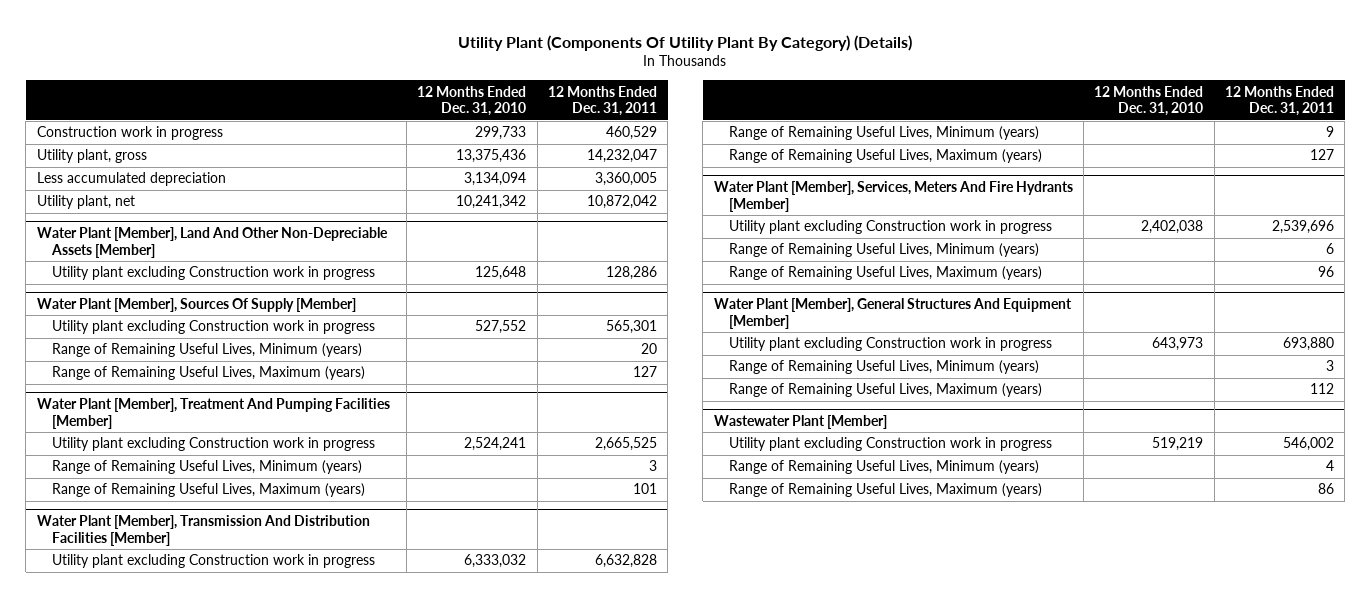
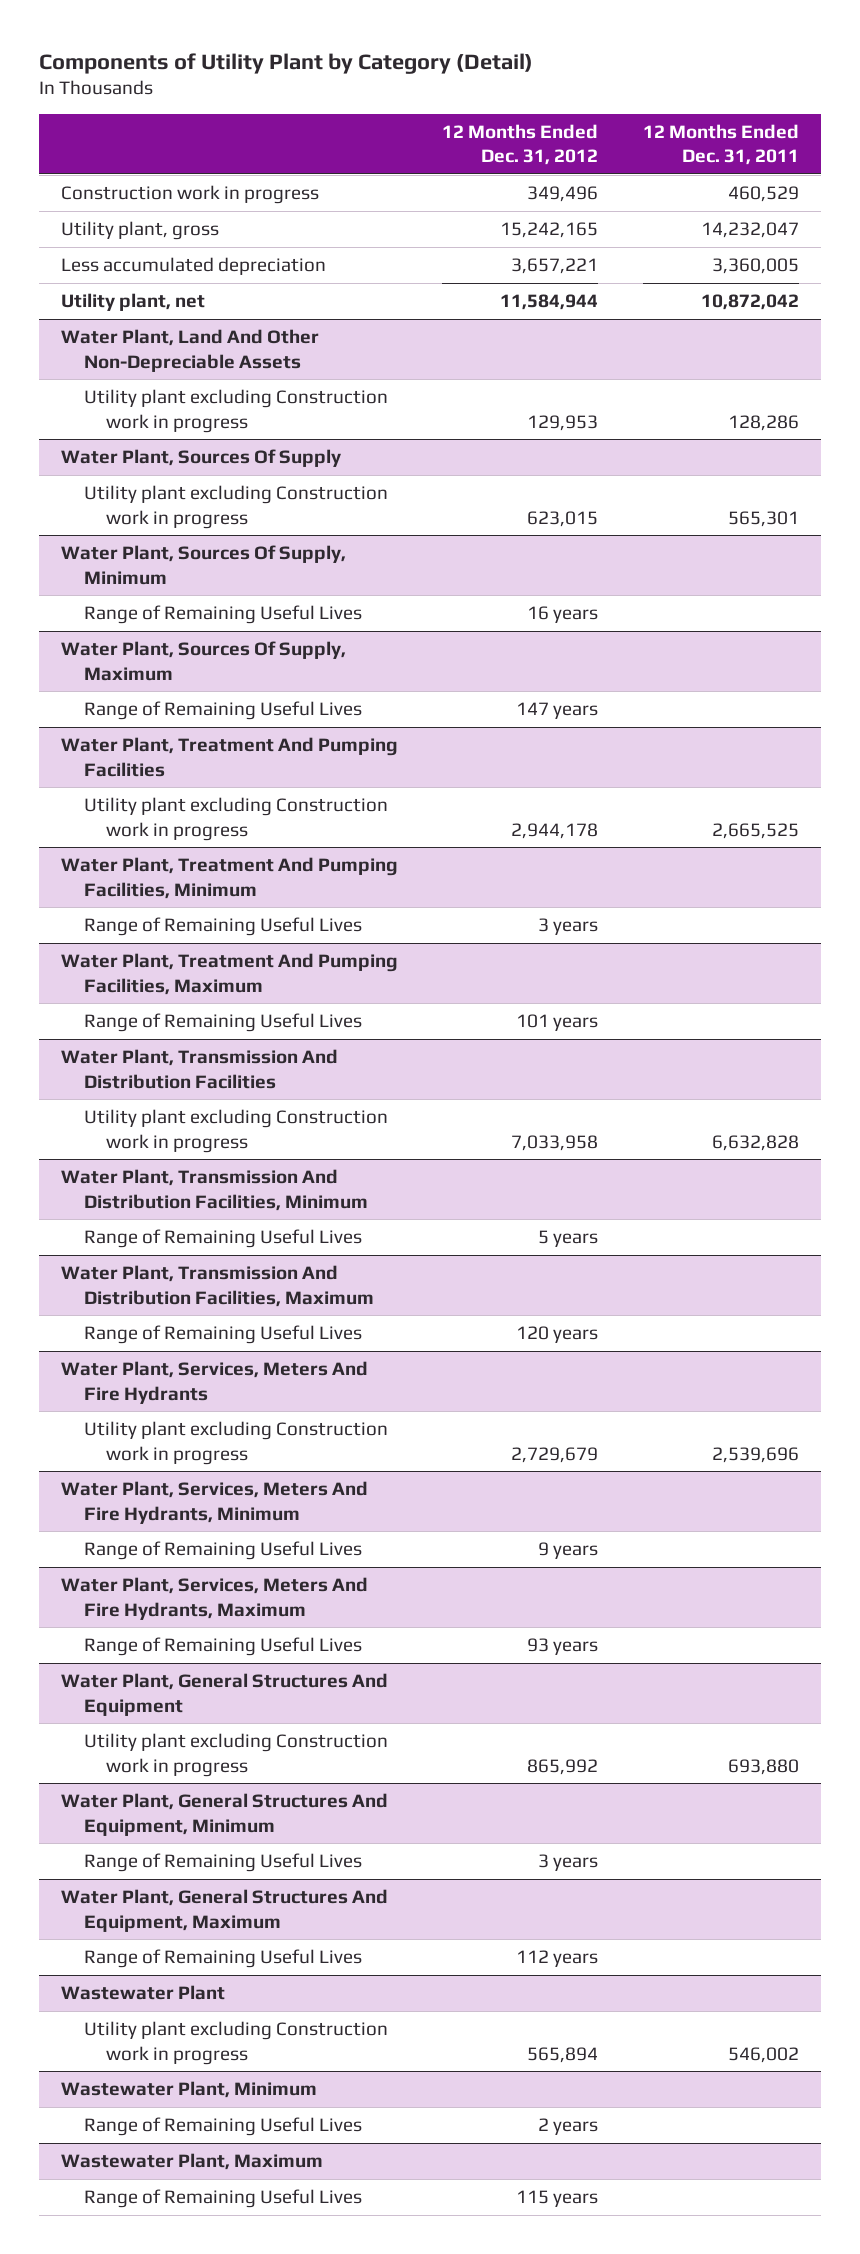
[458,34,913,51] Utility Plant (Components Of Utility Plant By Category) (Details) -> [38,52,533,74] Components of Utility Plant by Category (Detail)
[417,85,527,117] 12 Months Ended Dec. 31, 2010 -> none
none -> [442,123,599,166] 12 Months Ended Dec. 31, 2012
[36,226,388,258] Water Plant [Member], Land And Other Non-Depreciable Assets [Member] -> [60,329,319,372] Water Plant, Land And Other Non-Depreciable Assets
[36,297,356,312] Water Plant [Member], Sources Of Supply [Member] -> [60,449,341,468] Water Plant, Sources Of Supply
[52,343,363,358] Range of Remaining Useful Lives, Minimum (years) -> none
[52,366,366,381] Range of Remaining Useful Lives, Maximum (years) -> none
none -> [60,545,346,585] Water Plant, Sources Of Supply, Minimum
none -> [83,605,362,625] Range of Remaining Useful Lives
none -> [60,641,346,681] Water Plant, Sources Of Supply, Maximum
none -> [83,701,362,721] Range of Remaining Useful Lives
[36,397,390,429] Water Plant [Member], Treatment And Pumping Facilities [Member] -> [60,737,398,777] Water Plant, Treatment And Pumping Facilities
[52,460,363,475] Range of Remaining Useful Lives, Minimum (years) -> none
[52,483,366,498] Range of Remaining Useful Lives, Maximum (years) -> none
none -> [60,857,398,899] Water Plant, Treatment And Pumping Facilities, Minimum
none -> [83,917,362,937] Range of Remaining Useful Lives
none -> [60,953,398,995] Water Plant, Treatment And Pumping Facilities, Maximum
none -> [83,1013,362,1033] Range of Remaining Useful Lives
[36,514,370,546] Water Plant [Member], Transmission And Distribution Facilities [Member] -> [60,1049,338,1089] Water Plant, Transmission And Distribution Facilities
[728,126,1039,141] Range of Remaining Useful Lives, Minimum (years) -> none
[728,149,1042,164] Range of Remaining Useful Lives, Maximum (years) -> none
none -> [60,1169,368,1211] Water Plant, Transmission And Distribution Facilities, Minimum
none -> [83,1229,362,1249] Range of Remaining Useful Lives
none -> [60,1265,374,1307] Water Plant, Transmission And Distribution Facilities, Maximum
none -> [83,1325,362,1345] Range of Remaining Useful Lives
[713,180,1073,212] Water Plant [Member], Services, Meters And Fire Hydrants [Member] -> [60,1361,368,1404] Water Plant, Services, Meters And Fire Hydrants
[728,243,1039,258] Range of Remaining Useful Lives, Minimum (years) -> none
[728,266,1042,281] Range of Remaining Useful Lives, Maximum (years) -> none
none -> [60,1481,368,1524] Water Plant, Services, Meters And Fire Hydrants, Minimum
none -> [83,1541,362,1561] Range of Remaining Useful Lives
none -> [60,1577,368,1620] Water Plant, Services, Meters And Fire Hydrants, Maximum
none -> [83,1637,362,1657] Range of Remaining Useful Lives
[713,297,1072,329] Water Plant [Member], General Structures And Equipment [Member] -> [60,1673,388,1716] Water Plant, General Structures And Equipment
[728,360,1039,375] Range of Remaining Useful Lives, Minimum (years) -> none
[728,383,1042,398] Range of Remaining Useful Lives, Maximum (years) -> none
none -> [60,1793,388,1836] Water Plant, General Structures And Equipment, Minimum
none -> [83,1853,362,1873] Range of Remaining Useful Lives
none -> [60,1889,388,1932] Water Plant, General Structures And Equipment, Maximum
none -> [83,1949,362,1969] Range of Remaining Useful Lives
[713,414,887,429] Wastewater Plant [Member] -> [60,1985,225,2001] Wastewater Plant
[728,460,1039,475] Range of Remaining Useful Lives, Minimum (years) -> none
[728,483,1042,498] Range of Remaining Useful Lives, Maximum (years) -> none
none -> [60,2081,317,2099] Wastewater Plant, Minimum
none -> [83,2117,362,2137] Range of Remaining Useful Lives
none -> [60,2153,323,2171] Wastewater Plant, Maximum
none -> [83,2189,362,2209] Range of Remaining Useful Lives

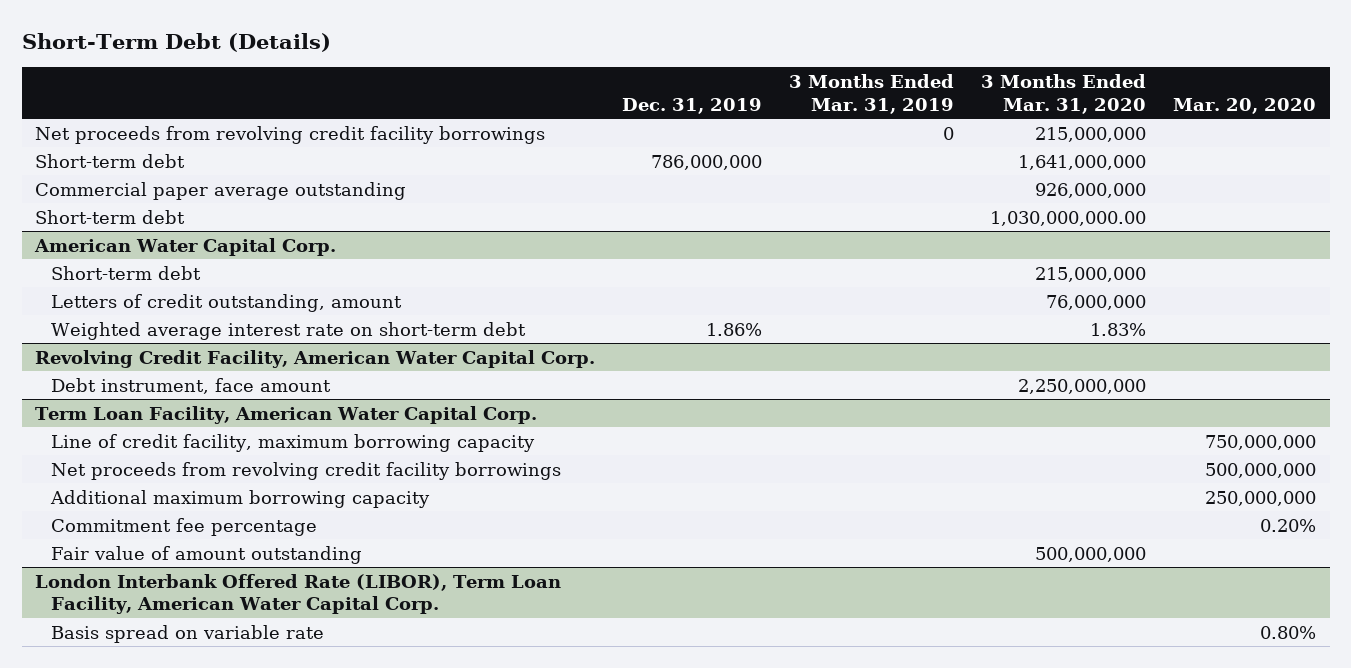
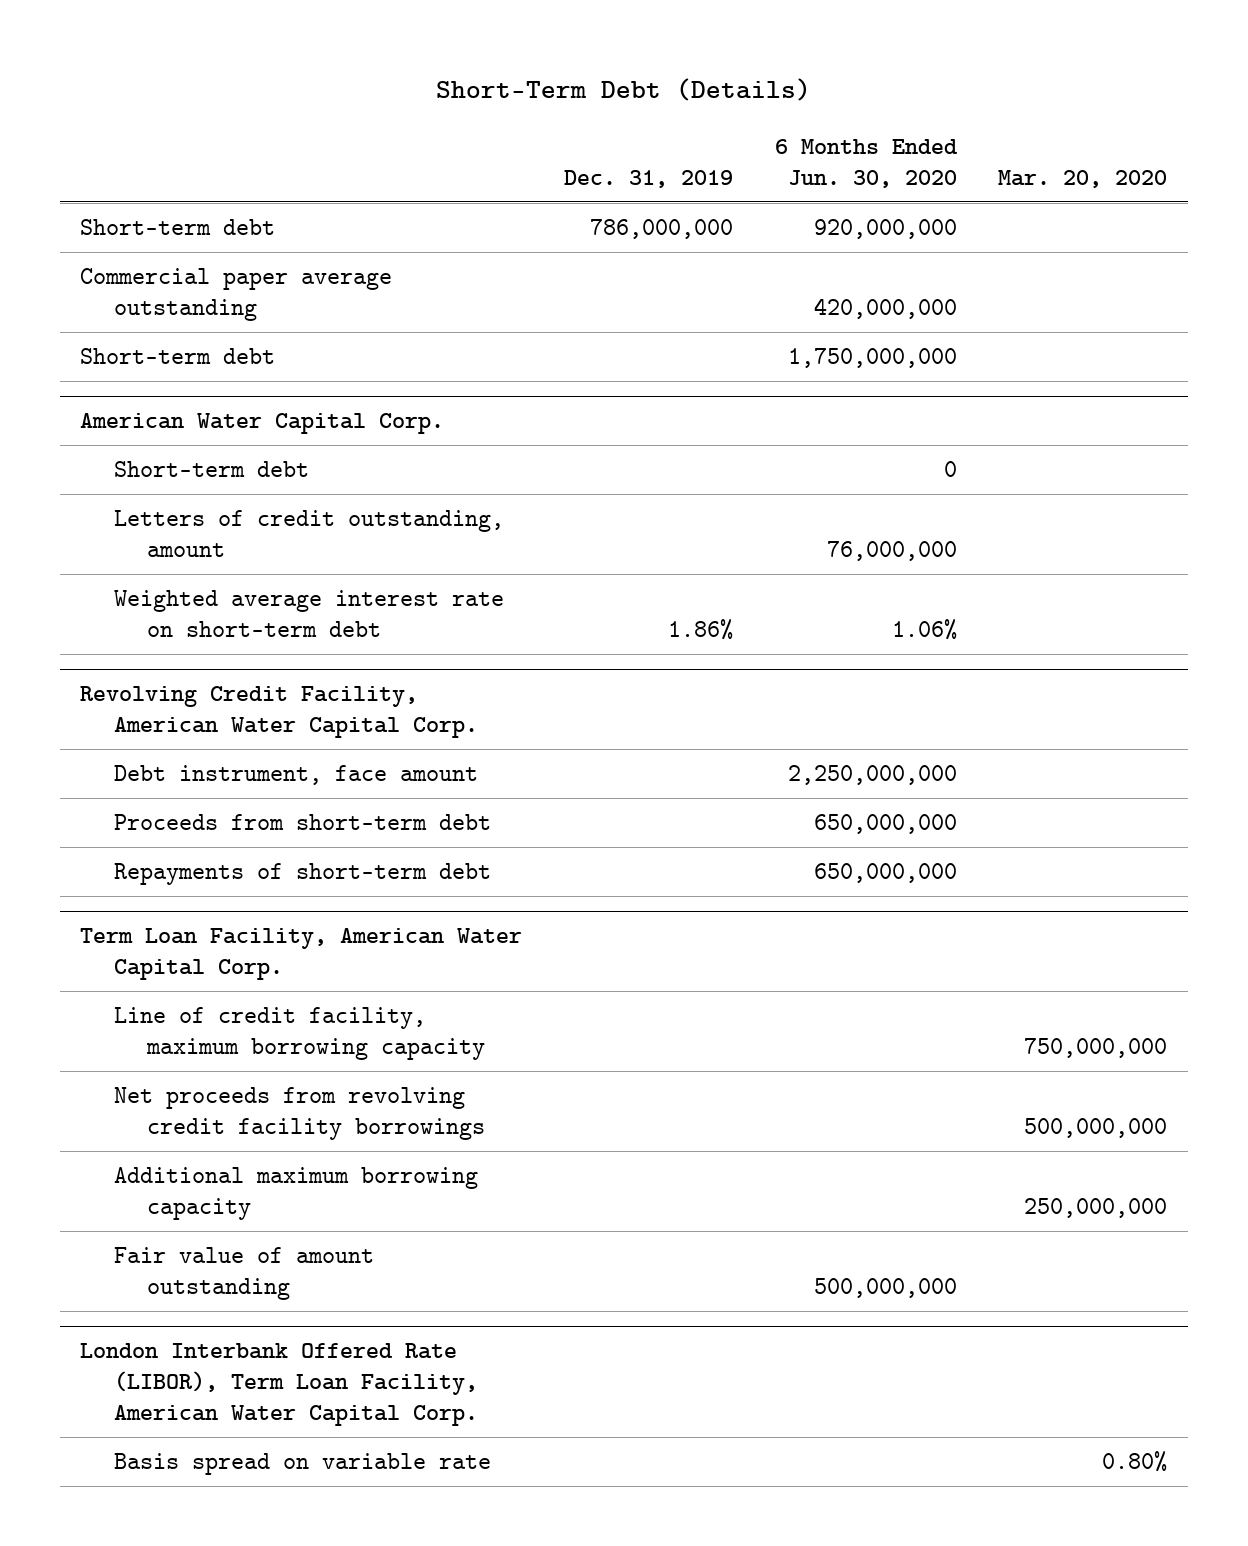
[789,73,955,114] 3 Months Ended Mar. 31, 2019 -> none
[981,73,1147,114] 3 Months Ended Mar. 31, 2020 -> none
none -> [774,139,958,188] 6 Months Ended Jun. 30, 2020
[35,125,546,144] Net proceeds from revolving credit facility borrowings -> none
none -> [113,813,491,830] Proceeds from short-term debt
none -> [113,862,491,885] Repayments of short-term debt
[50,517,317,536] Commitment fee percentage -> none

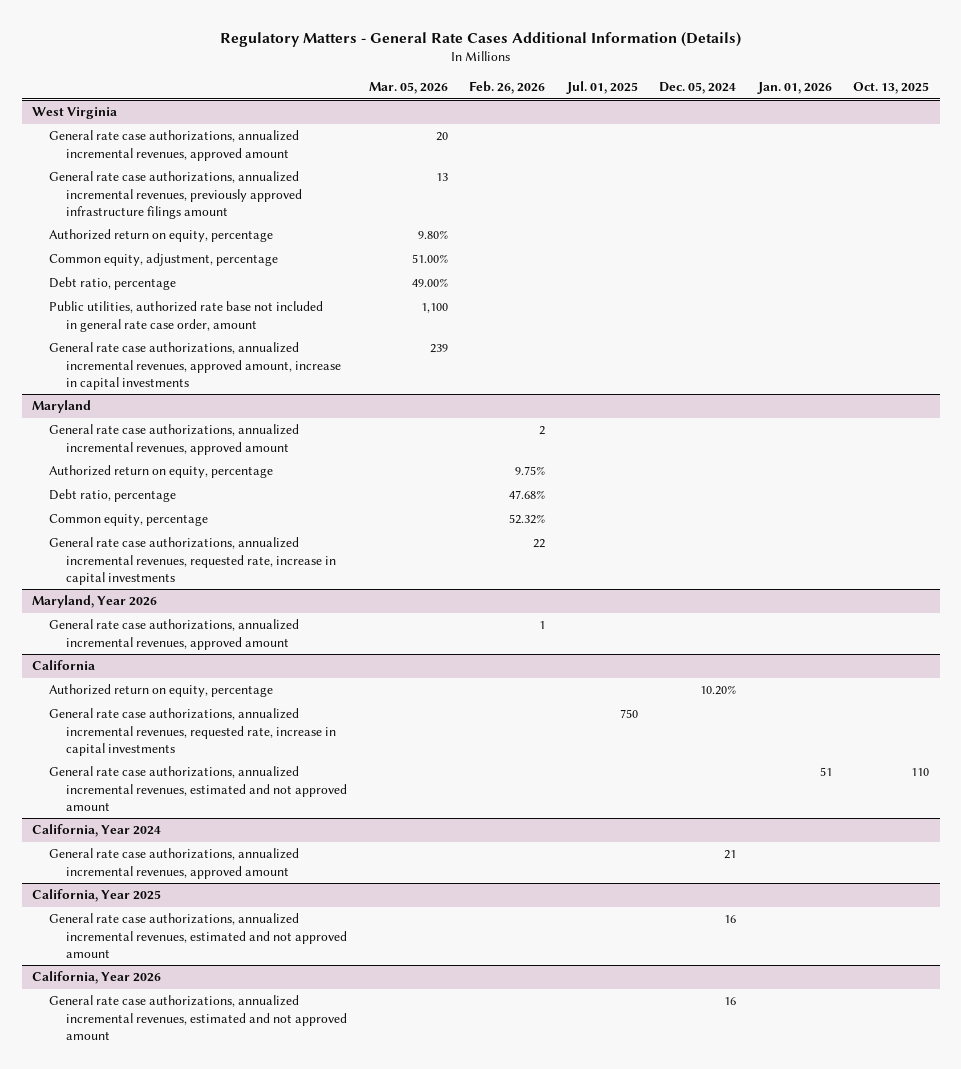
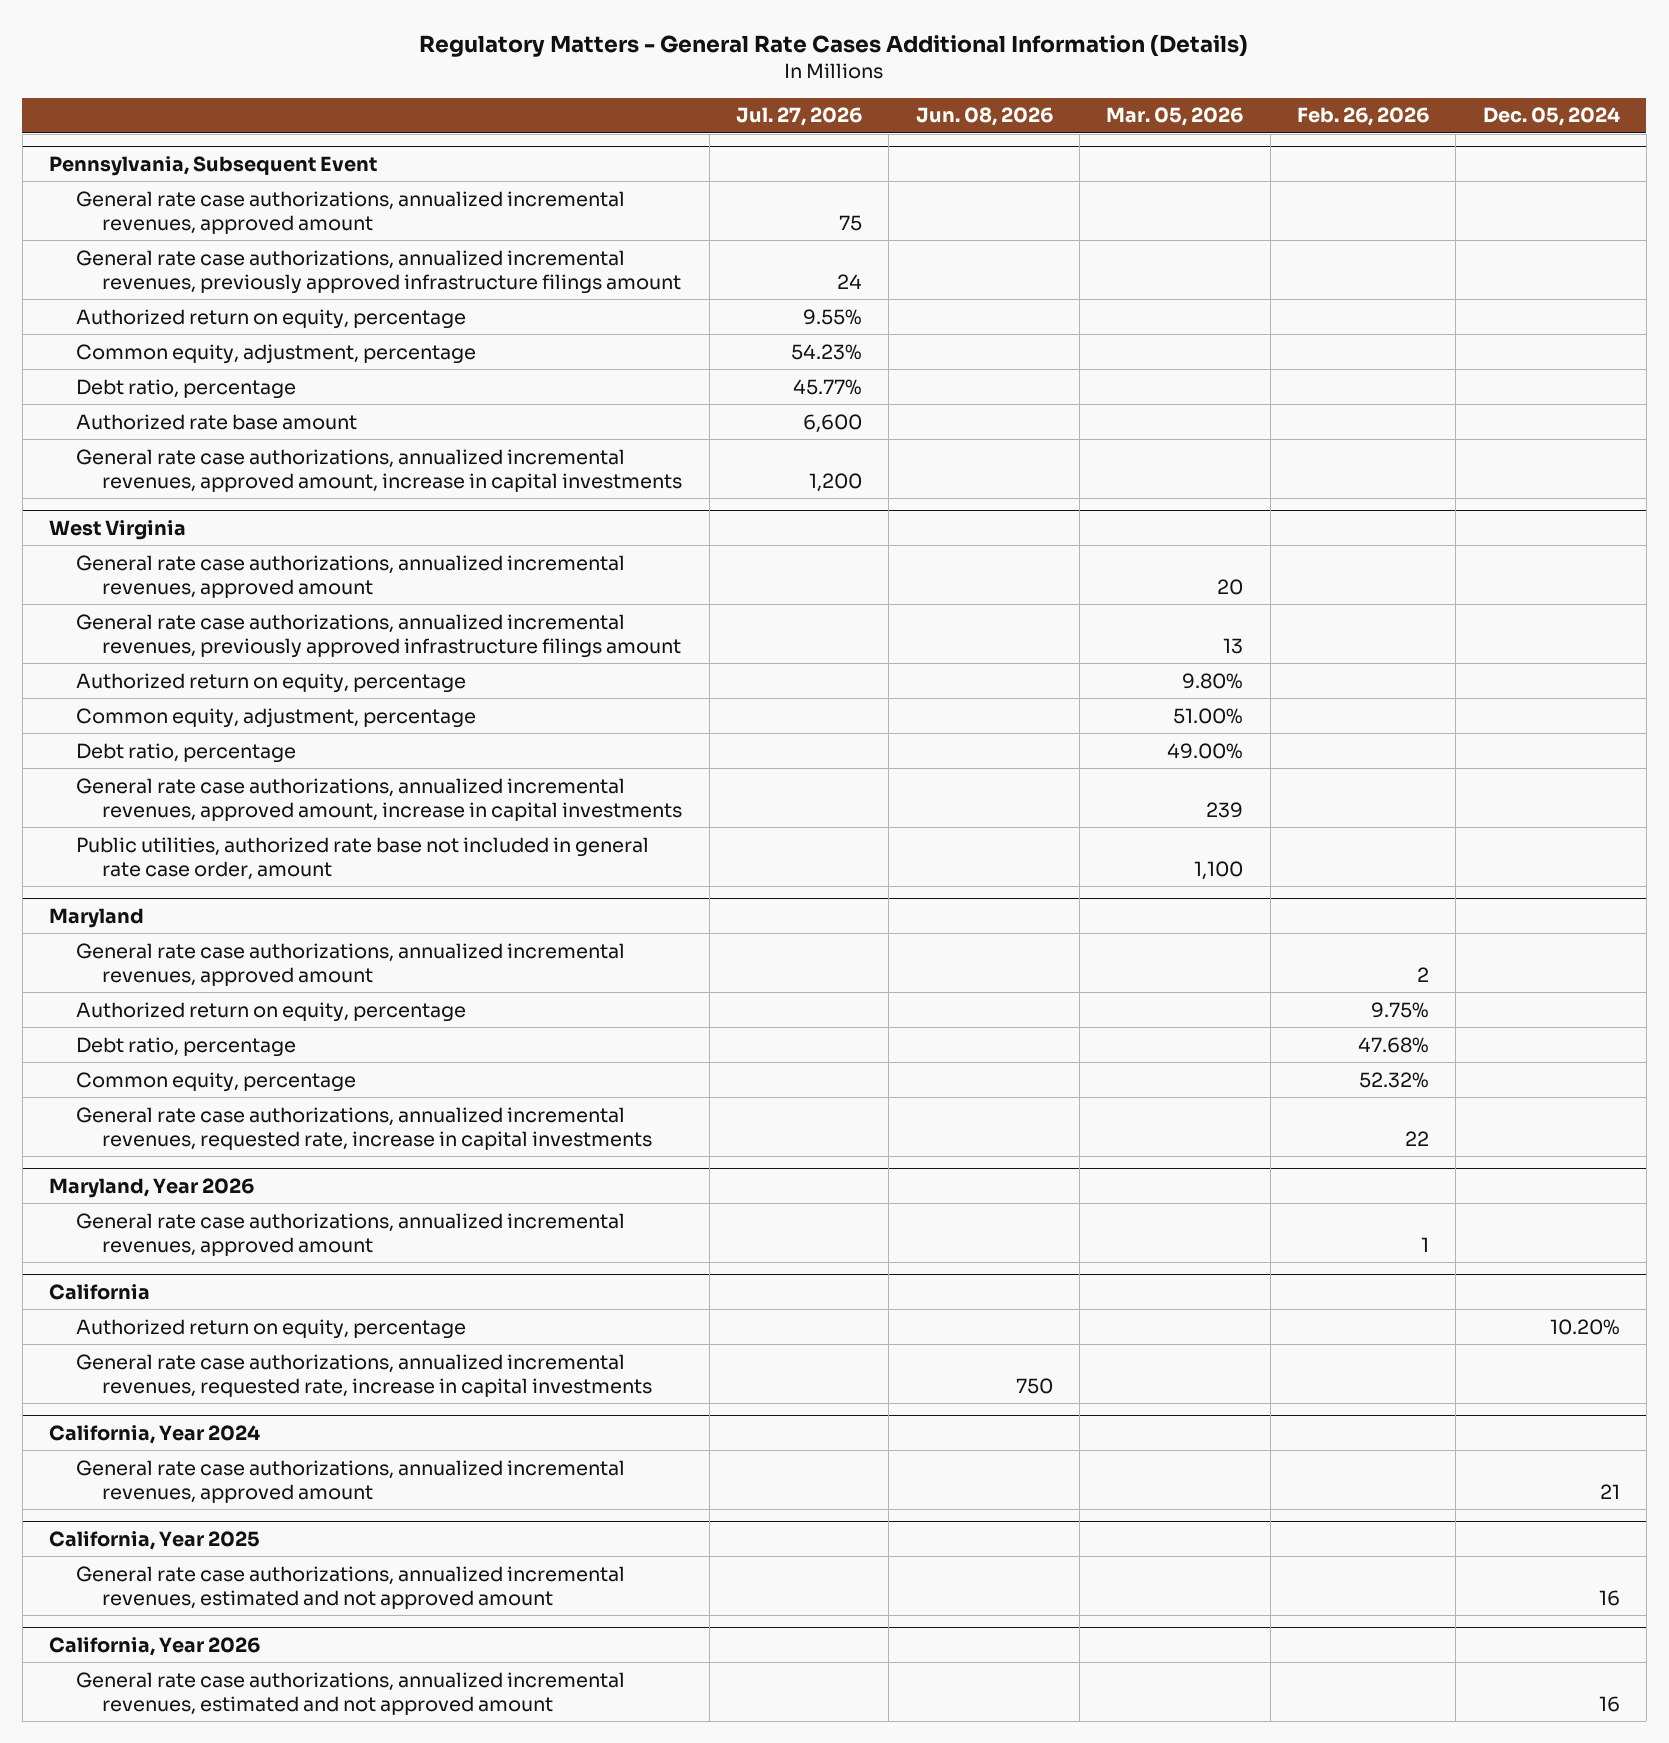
[565,81,638,95] Jul. 01, 2025 -> none
[756,82,832,95] Jan. 01, 2026 -> none
[852,82,929,95] Oct. 13, 2025 -> none
none -> [736,107,863,127] Jul. 27, 2026
none -> [915,107,1053,127] Jun. 08, 2026
none -> [49,155,378,176] Pennsylvania, Subsequent Event
none -> [75,190,625,234] General rate case authorizations, annualized incremental revenues, approved amount
none -> [75,249,682,294] General rate case authorizations, annualized incremental revenues, previously approved infrastructure filings amount
none -> [75,308,466,329] Authorized return on equity, percentage
none -> [75,343,476,364] Common equity, adjustment, percentage
none -> [75,378,296,399] Debt ratio, percentage
none -> [75,413,357,430] Authorized rate base amount
none -> [75,448,683,492] General rate case authorizations, annualized incremental revenues, approved amount, increase in capital investments
[49,301,324,332] Public utilities, authorized rate base not included in general rate case order, amount -> [75,836,649,880] Public utilities, authorized rate base not included in general rate case order, amount
[49,766,348,811] General rate case authorizations, annualized incremental revenues, estimated and not approved amount -> none

